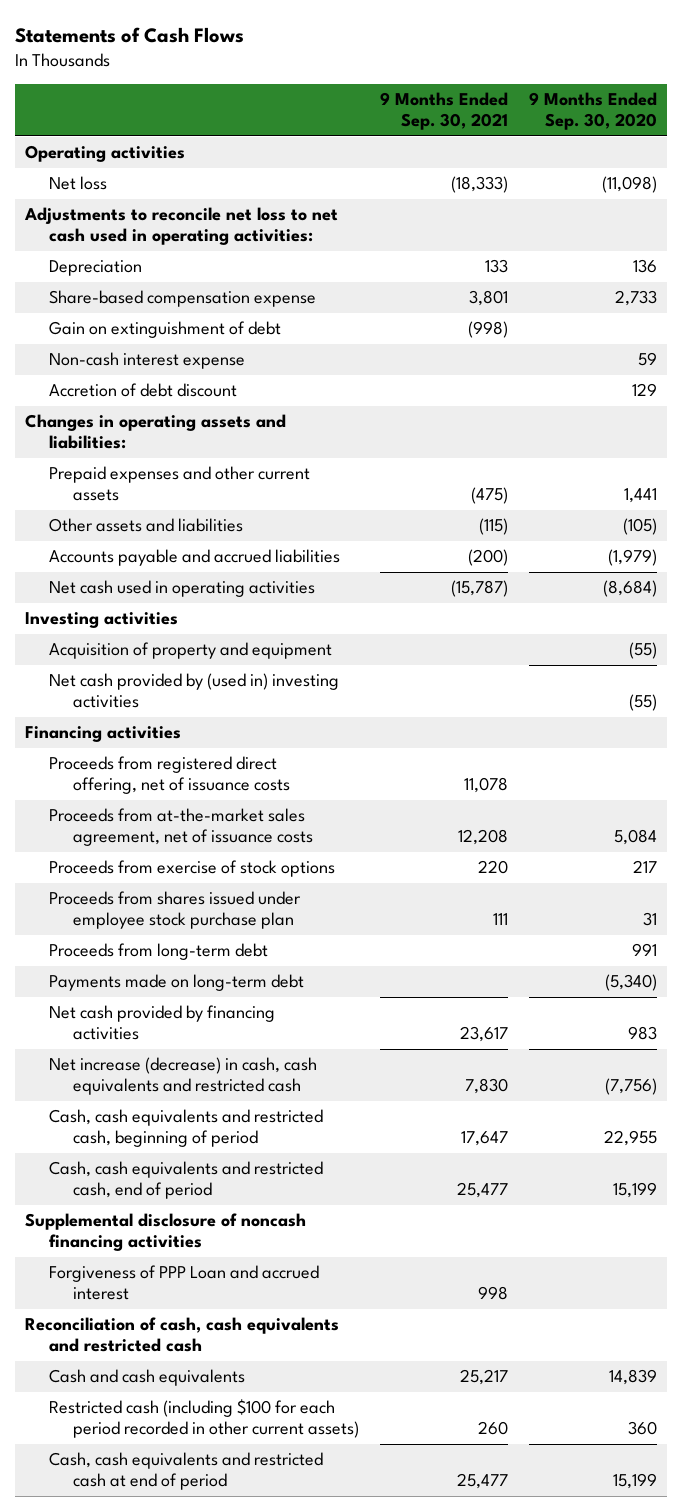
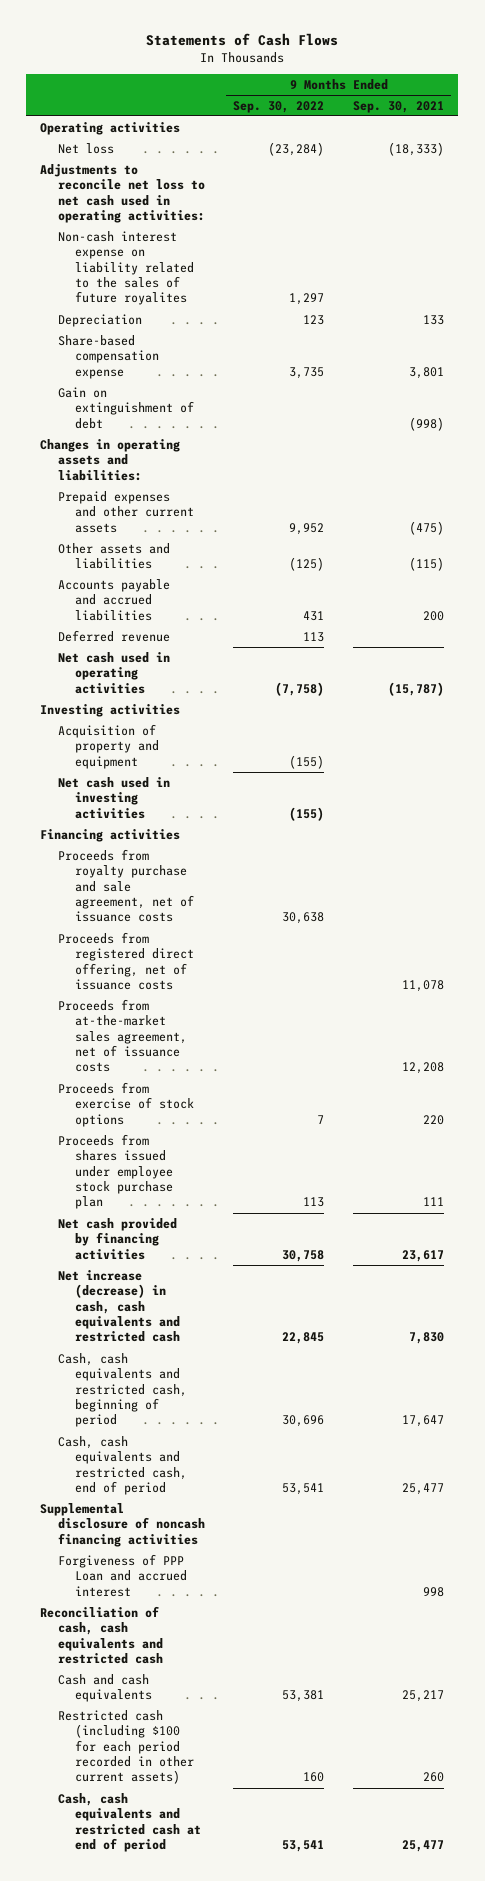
[528,92,657,131] 9 Months Ended Sep. 30, 2020 -> none
none -> [233,100,325,113] Sep. 30, 2022
none -> [57,230,194,306] Non-cash interest expense on liability related to the sales of future royalites
[49,352,246,370] Non-cash interest expense -> none
[49,383,238,398] Accretion of debt discount -> none
[467,549,508,567] (200) -> [423,610,445,621] 200
none -> [57,629,170,642] Deferred revenue
[49,673,340,709] Net cash provided by (used in) investing activities -> [57,776,170,819] Net cash used in investing activities
none -> [57,848,194,923] Proceeds from royalty purchase and sale agreement, net of issuance costs
[49,943,269,961] Proceeds from long-term debt -> none
[49,974,305,992] Payments made on long-term debt -> none

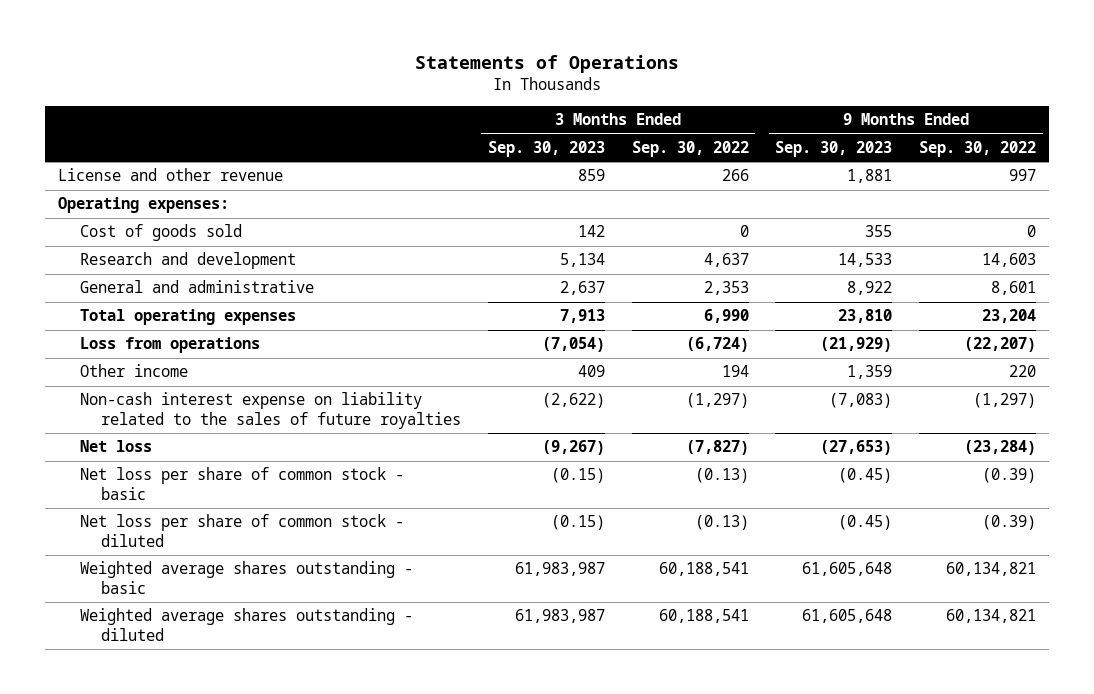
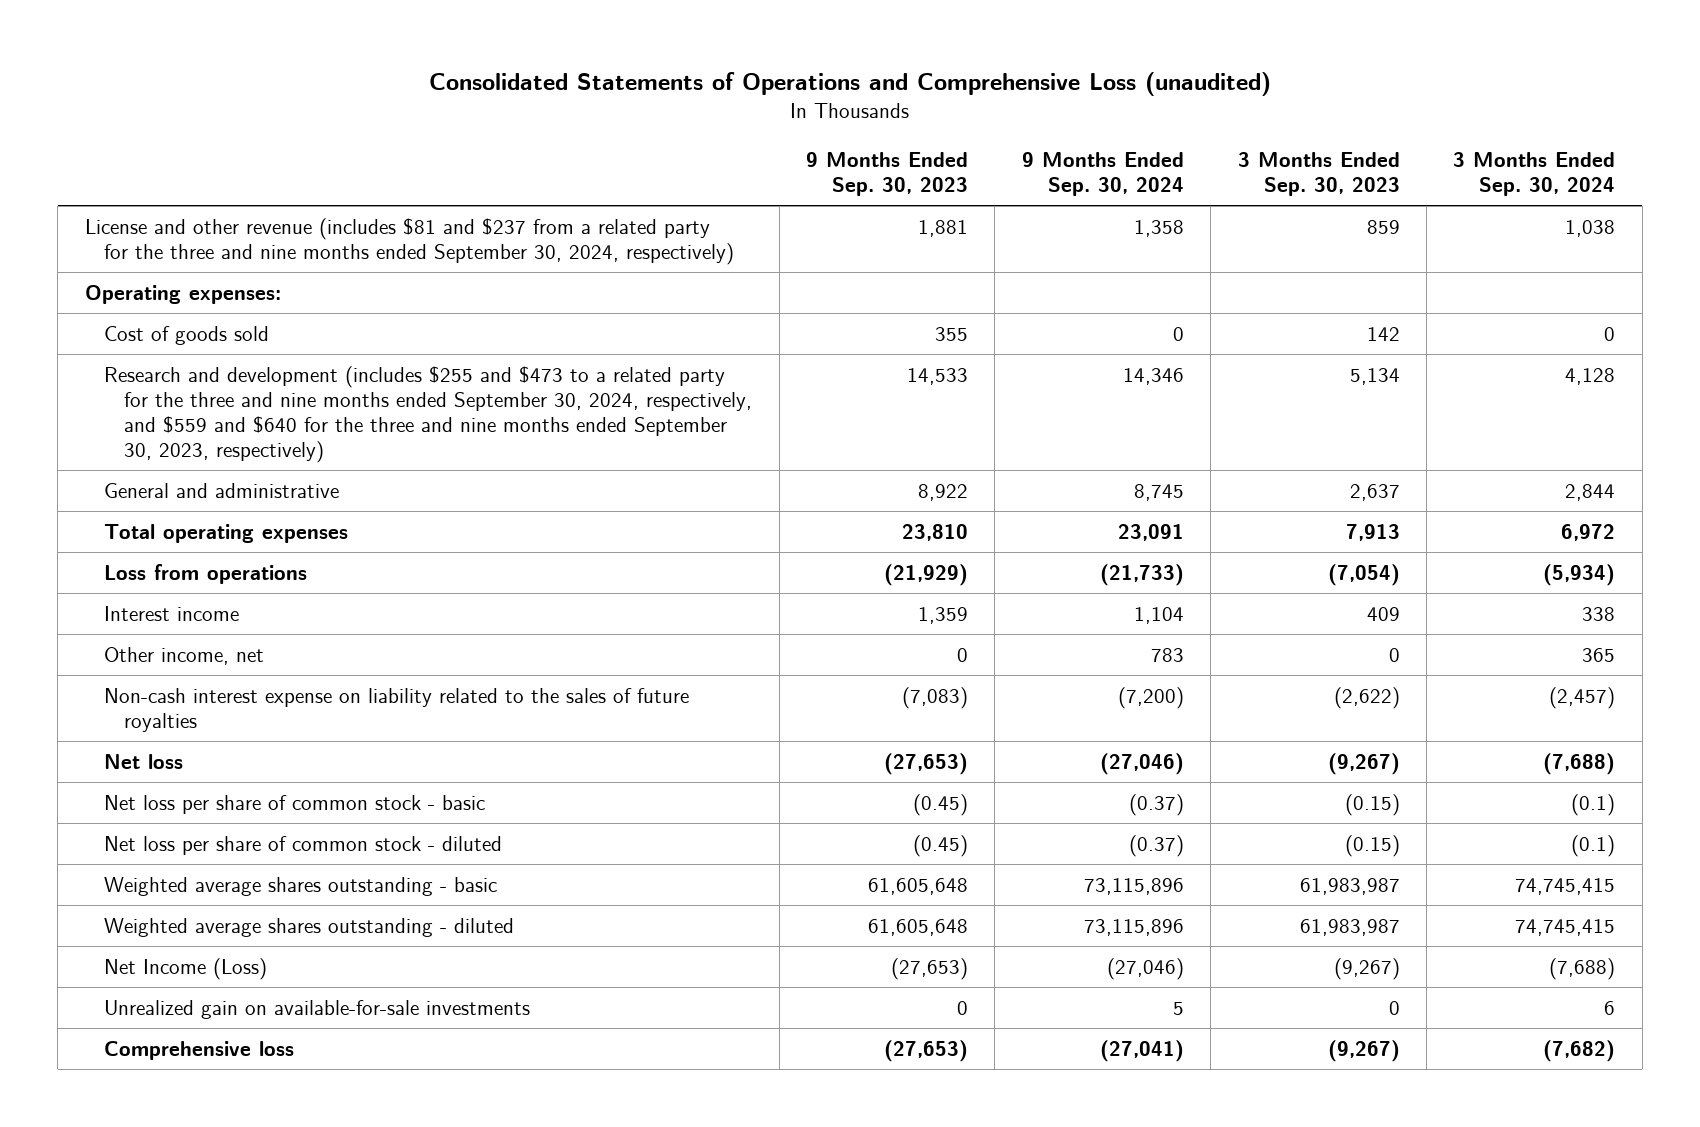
[415,55,680,74] Statements of Operations -> [428,72,1271,97] Consolidated Statements of Operations and Comprehensive Loss (unaudited)
[631,140,749,157] Sep. 30, 2022 -> none
[919,140,1037,157] Sep. 30, 2022 -> none
none -> [1021,152,1184,197] 9 Months Ended Sep. 30, 2024
none -> [1453,152,1616,197] 3 Months Ended Sep. 30, 2024
[58,168,284,182] License and other revenue -> [84,217,735,265] License and other revenue (includes $81 and $237 from a related party for the three and nine months ended September 30, 2024, respectively)
[79,252,296,270] Research and development -> [104,365,753,464] Research and development (includes $255 and $473 to a related party for the three and nine months ended September 30, 2024, respectively, and $559 and $640 for the three and nine months ended September 30, 2023, respectively)
none -> [104,605,240,621] Interest income
[79,364,188,378] Other income -> [104,646,265,665] Other income, net
[577,365,605,378] 409 -> [1388,647,1400,662] 0
[847,365,893,380] 1,359 -> [957,647,969,662] 0
none -> [104,957,268,980] Net Income (Loss)
none -> [104,999,531,1019] Unrealized gain on available-for-sale investments
none -> [104,1040,295,1060] Comprehensive loss

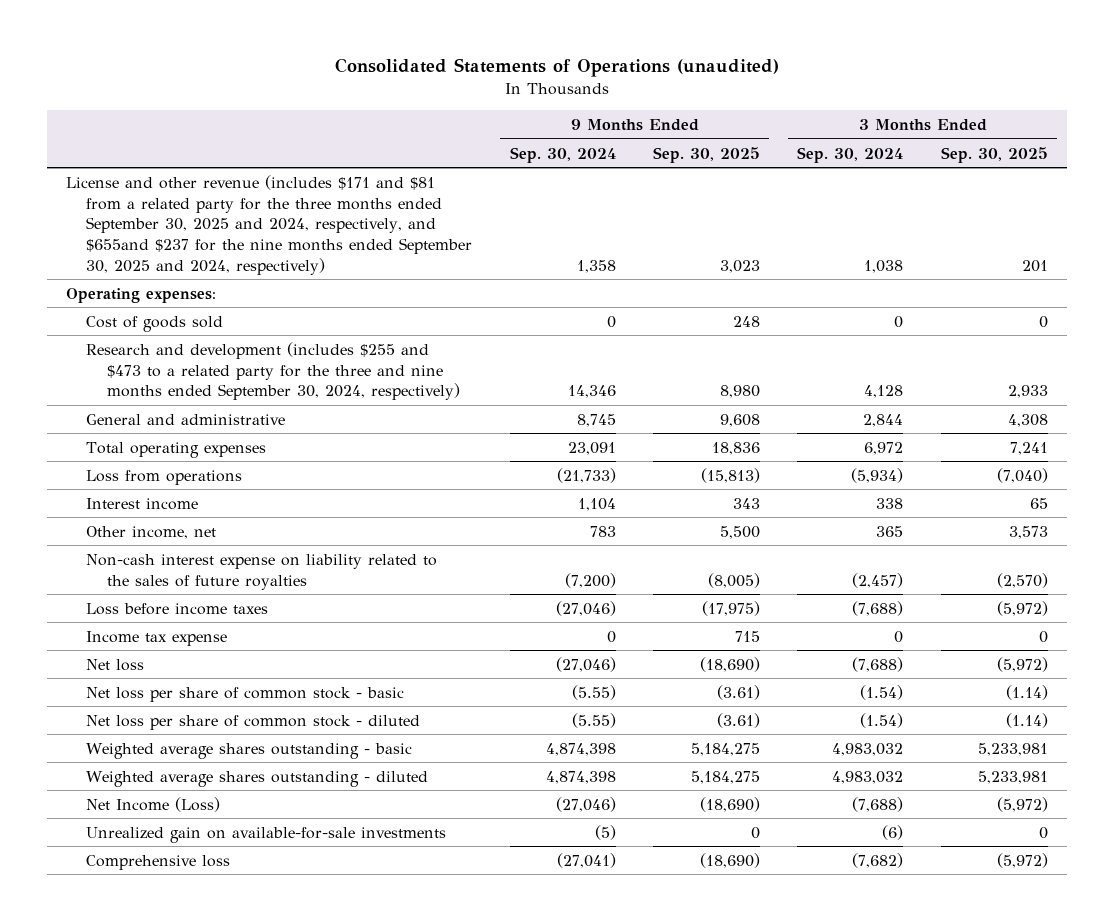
[428,72,1271,97] Consolidated Statements of Operations and Comprehensive Loss (unaudited) -> [334,58,779,78] Consolidated Statements of Operations (unaudited)
[806,152,969,197] 9 Months Ended Sep. 30, 2023 -> none
[1237,152,1400,197] 3 Months Ended Sep. 30, 2023 -> none
none -> [653,146,761,163] Sep. 30, 2025
none -> [940,146,1048,163] Sep. 30, 2025
[84,217,735,265] License and other revenue (includes $81 and $237 from a related party for the three and nine months ended September 30, 2024, respectively) -> [65,174,473,275] License and other revenue (includes $171 and $81 from a related party for the three months ended September 30, 2025 and 2024, respectively, and $655and $237 for the nine months ended September 30, 2025 and 2024, respectively)
[104,365,753,464] Research and development (includes $255 and $473 to a related party for the three and nine months ended September 30, 2024, respectively, and $559 and $640 for the three and nine months ended September 30, 2023, respectively) -> [86,341,460,401] Research and development (includes $255 and $473 to a related party for the three and nine months ended September 30, 2024, respectively)
none -> [86,602,269,615] Loss before income taxes
none -> [86,630,228,646] Income tax expense
[1128,793,1184,816] (0.37) -> [571,684,616,700] (5.55)
[1571,793,1616,816] (0.1) -> [860,684,904,700] (1.54)
[1128,834,1184,857] (0.37) -> [571,712,616,728] (5.55)
[1571,834,1616,857] (0.1) -> [860,712,904,728] (1.54)
[1083,877,1184,895] 73,115,896 -> [545,742,616,756] 4,874,398
[1515,877,1616,895] 74,745,415 -> [832,742,904,756] 4,983,032
[1083,918,1184,936] 73,115,896 -> [545,770,616,784] 4,874,398
[1515,918,1616,936] 74,745,415 -> [832,770,904,784] 4,983,032
[1172,1001,1184,1015] 5 -> [594,824,616,840] (5)
[1604,1000,1616,1015] 6 -> [882,824,904,840] (6)

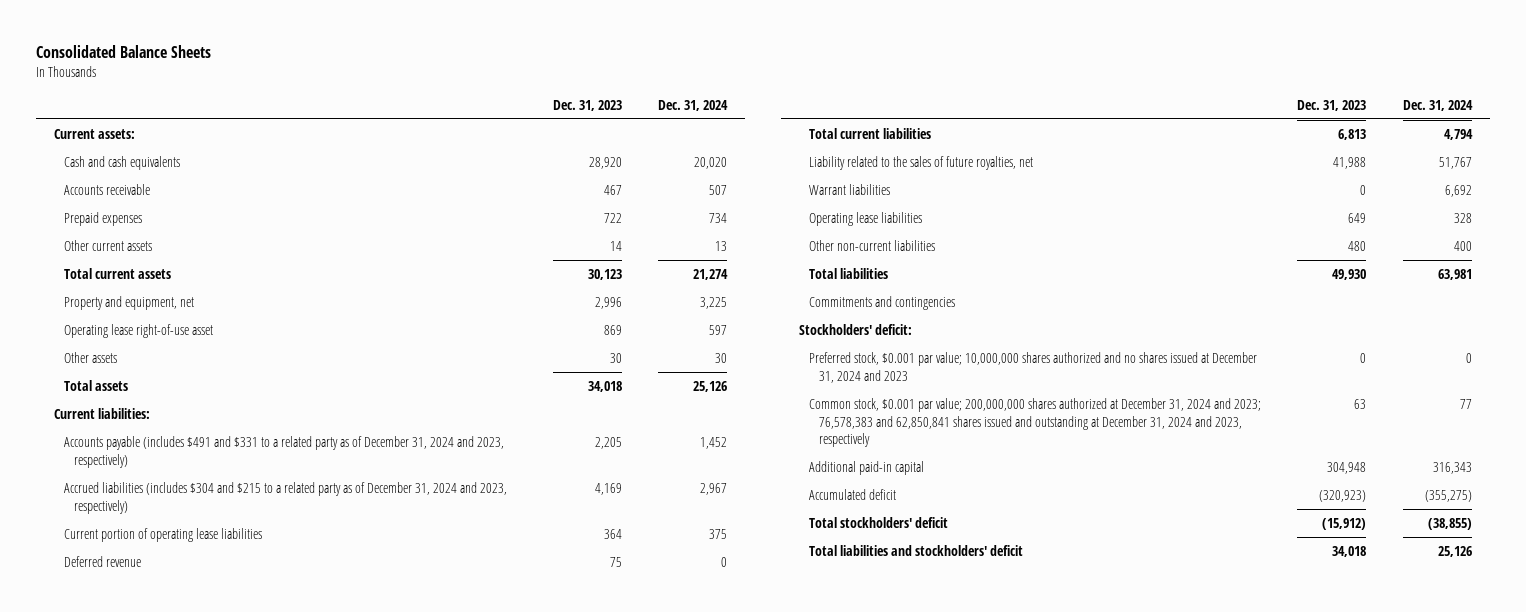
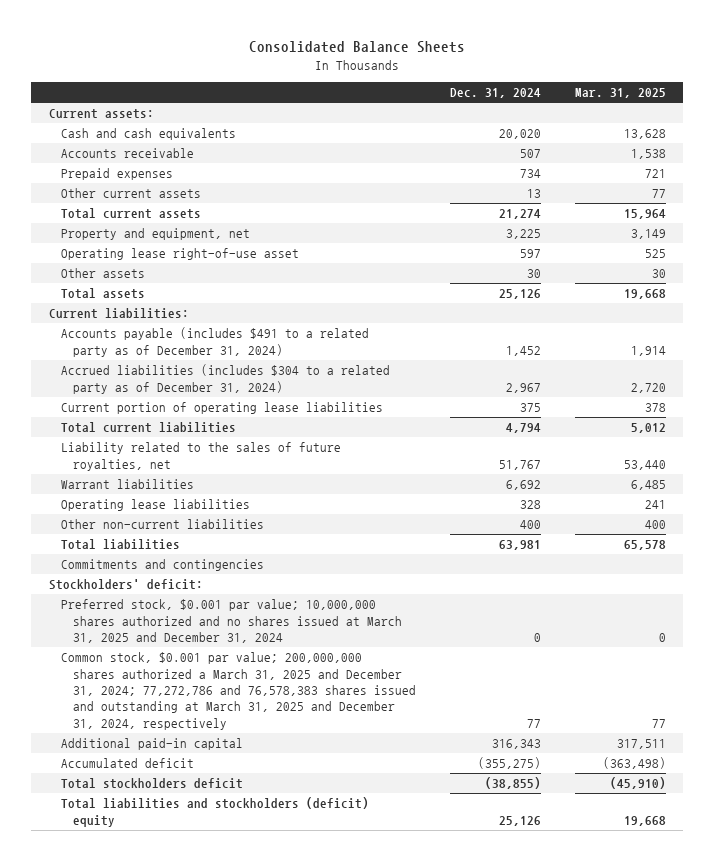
[552,99,622,111] Dec. 31, 2023 -> none
none -> [574,88,666,99] Mar. 31, 2025
[64,435,505,468] Accounts payable (includes $491 and $331 to a related party as of December 31, 2024 and 2023, respectively) -> [60,327,369,357] Accounts payable (includes $491 to a related party as of December 31, 2024)
[64,481,508,514] Accrued liabilities (includes $304 and $215 to a related party as of December 31, 2024 and 2023, respectively) -> [60,364,390,394] Accrued liabilities (includes $304 to a related party as of December 31, 2024)
[64,555,142,567] Deferred revenue -> none
[808,351,1257,383] Preferred stock, $0.001 par value; 10,000,000 shares authorized and no shares issued at December 31, 2024 and 2023 -> [60,599,402,643] Preferred stock, $0.001 par value; 10,000,000 shares authorized and no shares issued at March 31, 2025 and December 31, 2024
[808,397,1261,448] Common stock, $0.001 par value; 200,000,000 shares authorized at December 31, 2024 and 2023; 76,578,383 and 62,850,841 shares issued and outstanding at December 31, 2024 and 2023, respectively -> [60,652,416,730] Common stock, $0.001 par value; 200,000,000 shares authorized a March 31, 2025 and December 31, 2024; 77,272,786 and 76,578,383 shares issued and outstanding at March 31, 2025 and December 31, 2024, respectively
[808,516,948,528] Total stockholders' deficit -> [60,778,243,790] Total stockholders deficit
[808,544,1023,556] Total liabilities and stockholders' deficit -> [60,797,369,827] Total liabilities and stockholders (deficit) equity

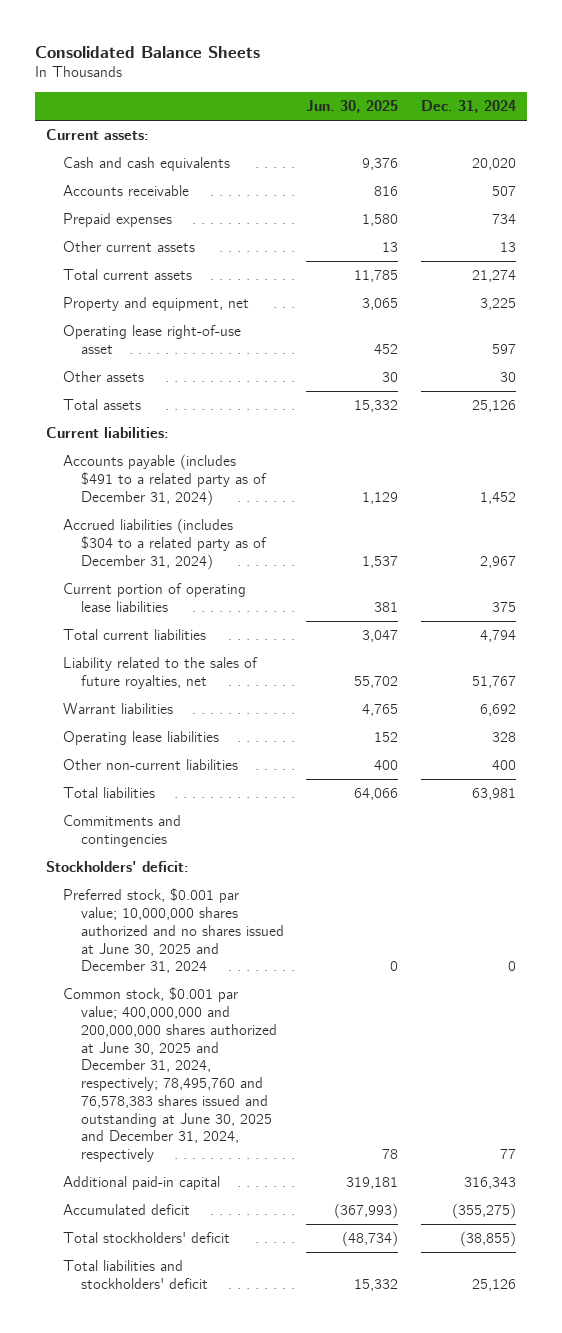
[574,88,666,99] Mar. 31, 2025 -> none
none -> [306,100,399,114] Jun. 30, 2025
[60,599,402,643] Preferred stock, $0.001 par value; 10,000,000 shares authorized and no shares issued at March 31, 2025 and December 31, 2024 -> [63,888,284,974] Preferred stock, $0.001 par value; 10,000,000 shares authorized and no shares issued at June 30, 2025 and December 31, 2024
[60,652,416,730] Common stock, $0.001 par value; 200,000,000 shares authorized a March 31, 2025 and December 31, 2024; 77,272,786 and 76,578,383 shares issued and outstanding at March 31, 2025 and December 31, 2024, respectively -> [63,987,277,1163] Common stock, $0.001 par value; 400,000,000 and 200,000,000 shares authorized at June 30, 2025 and December 31, 2024, respectively; 78,495,760 and 76,578,383 shares issued and outstanding at June 30, 2025 and December 31, 2024, respectively
[60,778,243,790] Total stockholders deficit -> [63,1232,231,1244] Total stockholders' deficit
[60,797,369,827] Total liabilities and stockholders (deficit) equity -> [63,1260,208,1289] Total liabilities and stockholders' deficit

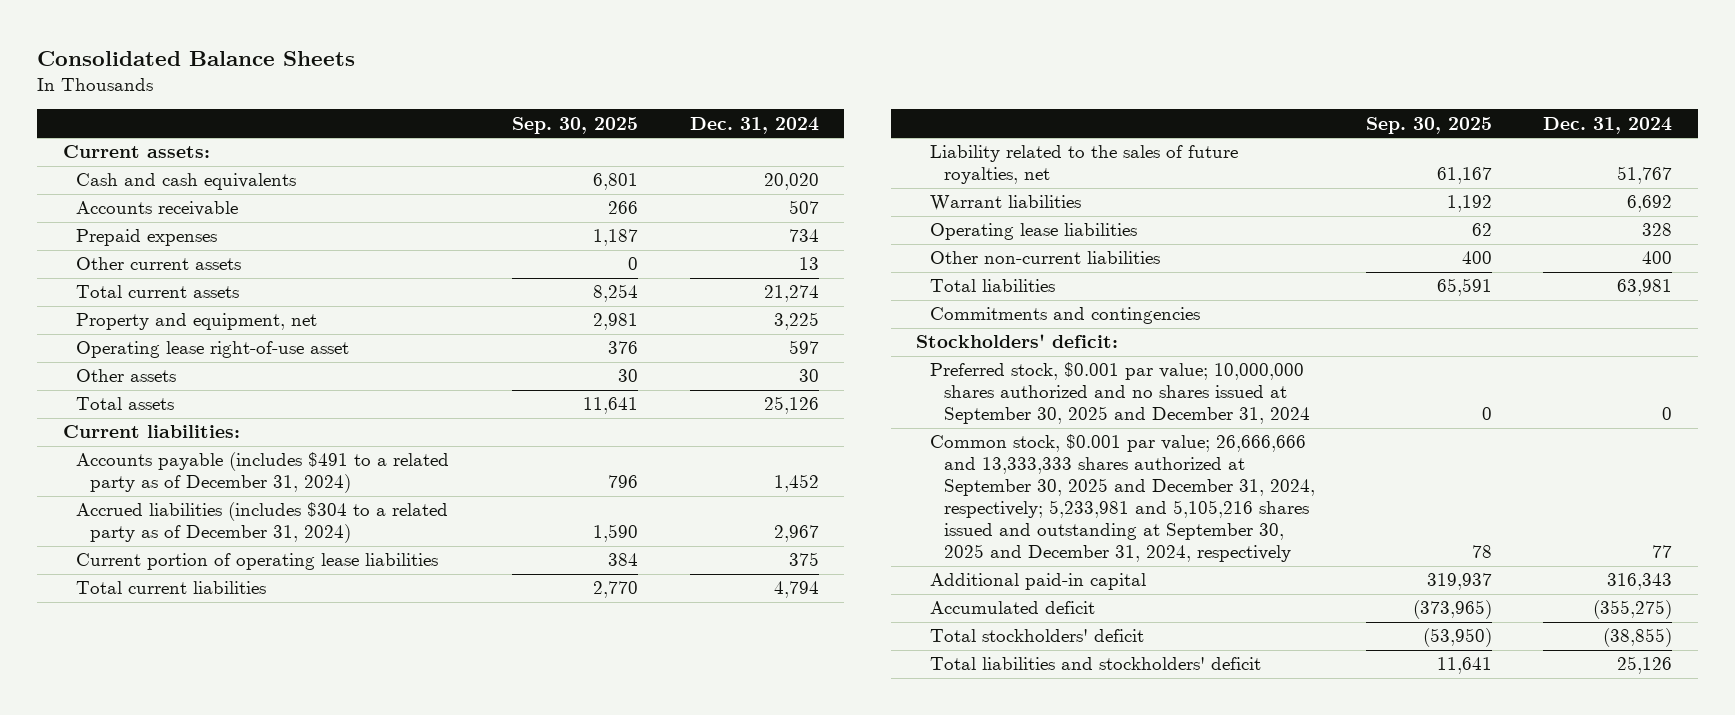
[306,100,399,114] Jun. 30, 2025 -> none
none -> [512,116,639,134] Sep. 30, 2025
[63,888,284,974] Preferred stock, $0.001 par value; 10,000,000 shares authorized and no shares issued at June 30, 2025 and December 31, 2024 -> [930,362,1310,425] Preferred stock, $0.001 par value; 10,000,000 shares authorized and no shares issued at September 30, 2025 and December 31, 2024
[63,987,277,1163] Common stock, $0.001 par value; 400,000,000 and 200,000,000 shares authorized at June 30, 2025 and December 31, 2024, respectively; 78,495,760 and 76,578,383 shares issued and outstanding at June 30, 2025 and December 31, 2024, respectively -> [930,434,1315,563] Common stock, $0.001 par value; 26,666,666 and 13,333,333 shares authorized at September 30, 2025 and December 31, 2024, respectively; 5,233,981 and 5,105,216 shares issued and outstanding at September 30, 2025 and December 31, 2024, respectively

